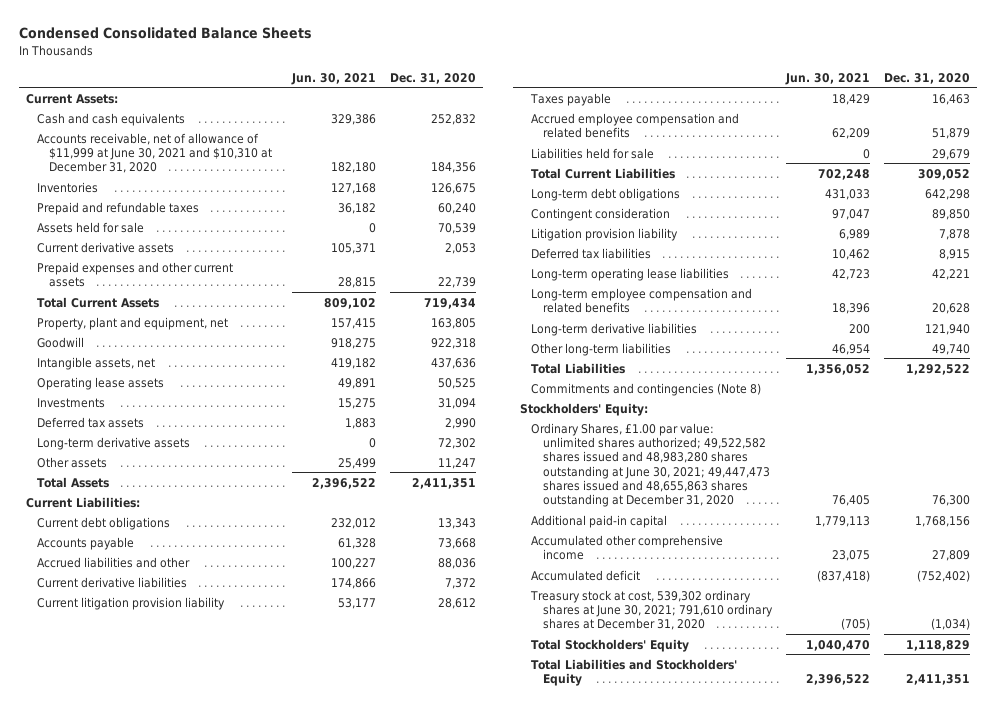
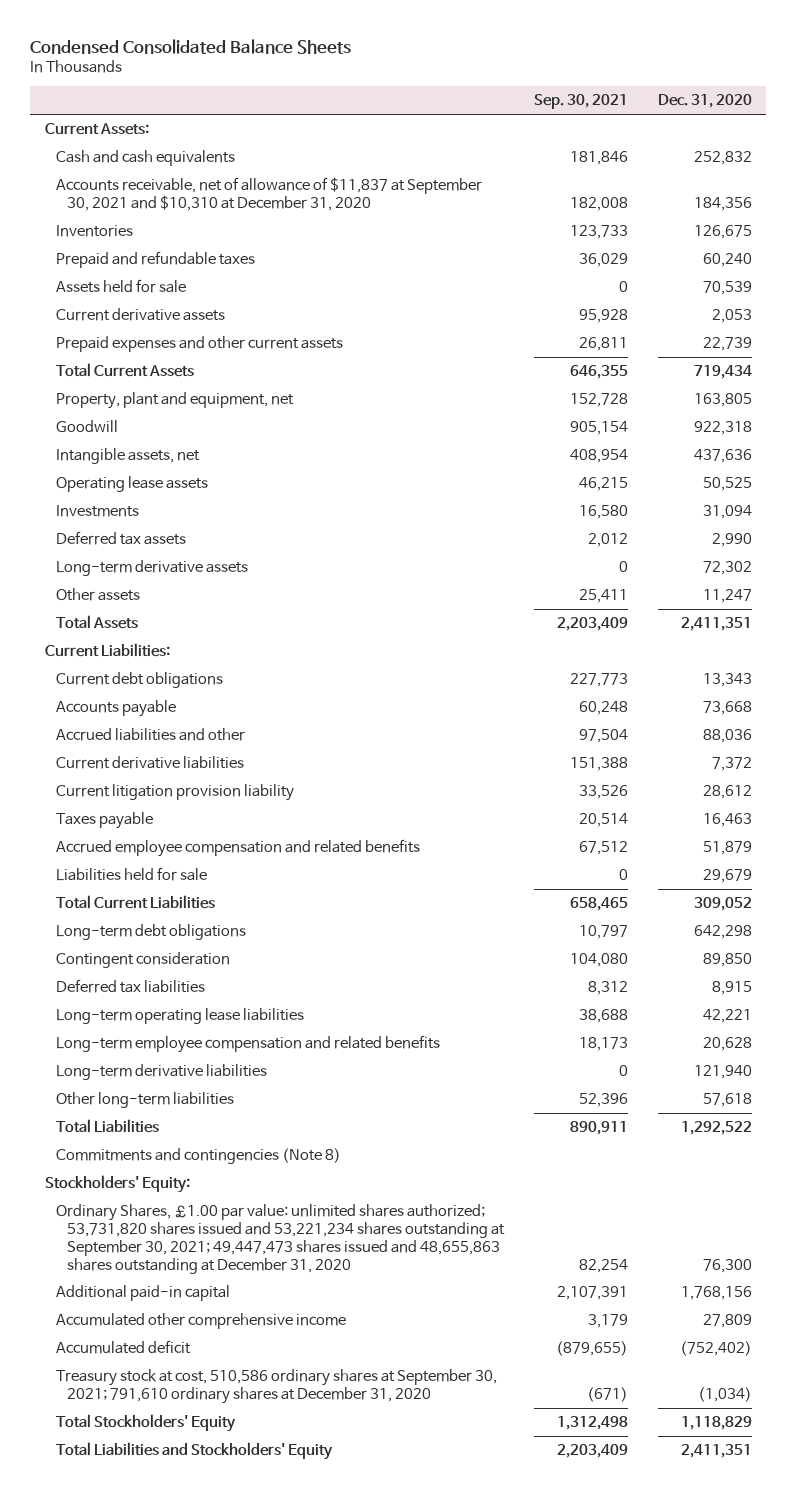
[290,72,376,85] Jun. 30, 2021 -> none
none -> [533,94,628,110] Sep. 30, 2021
[37,132,272,174] Accounts receivable, net of allowance of $11,999 at June 30, 2021 and $10,310 at December 31, 2020 -> [56,177,483,211] Accounts receivable, net of allowance of $11,837 at September 30, 2021 and $10,310 at December 31, 2020
[531,227,679,241] Litigation provision liability -> none
[931,343,970,355] 49,740 -> [702,1093,752,1108] 57,618
[531,422,770,508] Ordinary Shares, £1.00 par value: unlimited shares authorized; 49,522,582 shares issued and 48,983,280 shares outstanding at June 30, 2021; 49,447,473 shares issued and 48,655,863 shares outstanding at December 31, 2020 -> [56,1204,506,1274] Ordinary Shares, £1.00 par value: unlimited shares authorized; 53,731,820 shares issued and 53,221,234 shares outstanding at September 30, 2021; 49,447,473 shares issued and 48,655,863 shares outstanding at December 31, 2020
[530,589,773,631] Treasury stock at cost, 539,302 ordinary shares at June 30, 2021; 791,610 ordinary shares at December 31, 2020 -> [56,1369,498,1404] Treasury stock at cost, 510,586 ordinary shares at September 30, 2021; 791,610 ordinary shares at December 31, 2020

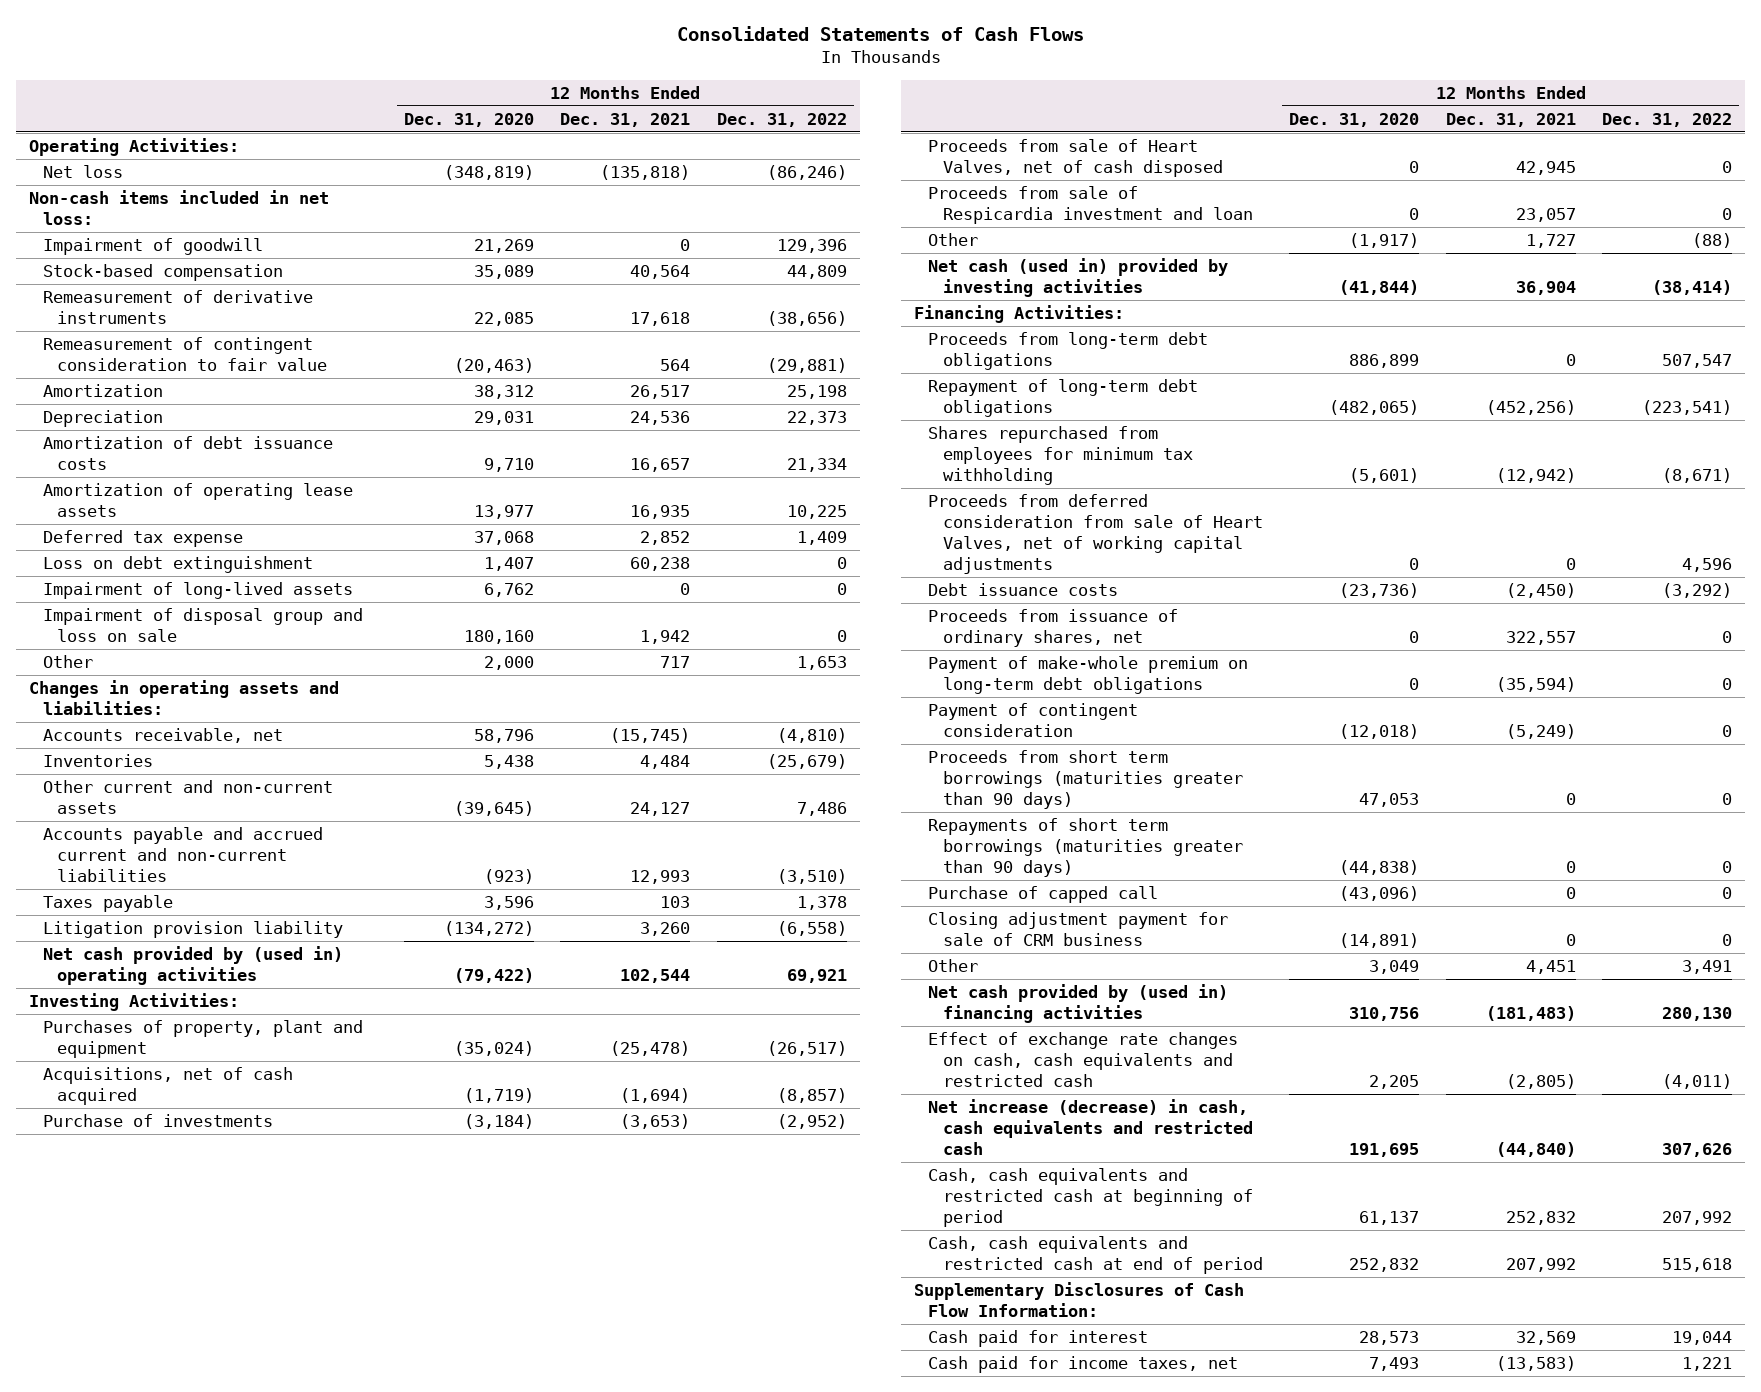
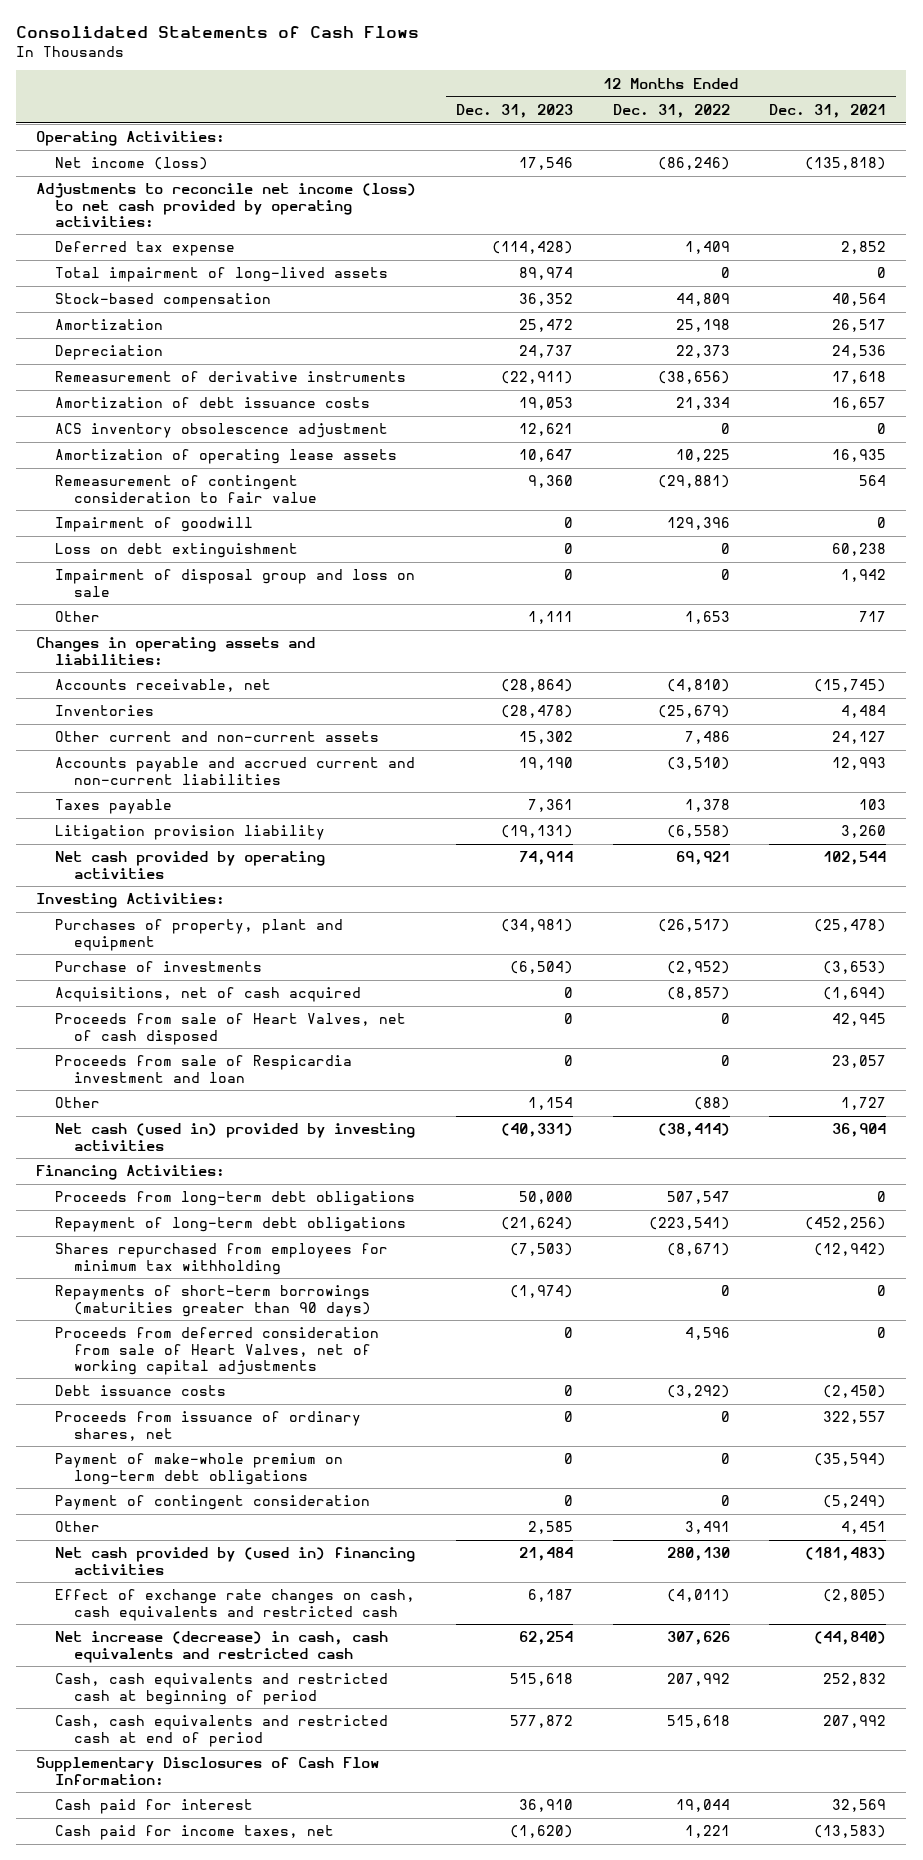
[403,112,534,127] Dec. 31, 2020 -> none
none -> [455,103,573,118] Dec. 31, 2023
[43,164,124,178] Net loss -> [54,157,208,171] Net income (loss)
[29,189,330,226] Non-cash items included in net loss: -> [36,183,417,227] Adjustments to reconcile net income (loss) to net cash provided by operating activities:
[43,529,244,547] Deferred tax expense -> [54,241,235,257] Deferred tax expense
none -> [54,267,388,283] Total impairment of long-lived assets
[43,289,314,325] Remeasurement of derivative instruments -> [54,371,406,383] Remeasurement of derivative instruments
none -> [54,423,388,439] ACS inventory obsolescence adjustment
[43,336,328,372] Remeasurement of contingent consideration to fair value -> [54,475,317,503] Remeasurement of contingent consideration to fair value
[43,237,264,255] Impairment of goodwill -> [54,517,253,533] Impairment of goodwill
[43,581,354,599] Impairment of long-lived assets -> none
[43,945,344,986] Net cash provided by (used in) operating activities -> [54,851,325,879] Net cash provided by operating activities
[43,1066,294,1106] Acquisitions, net of cash acquired -> [54,987,361,1003] Acquisitions, net of cash acquired
none -> [54,1285,371,1317] Repayments of short-term borrowings (maturities greater than 90 days)
[928,749,1243,810] Proceeds from short term borrowings (maturities greater than 90 days) -> none
[928,817,1243,878] Repayments of short term borrowings (maturities greater than 90 days) -> none
[928,885,1159,903] Purchase of capped call -> none
[928,911,1229,947] Closing adjustment payment for sale of CRM business -> none

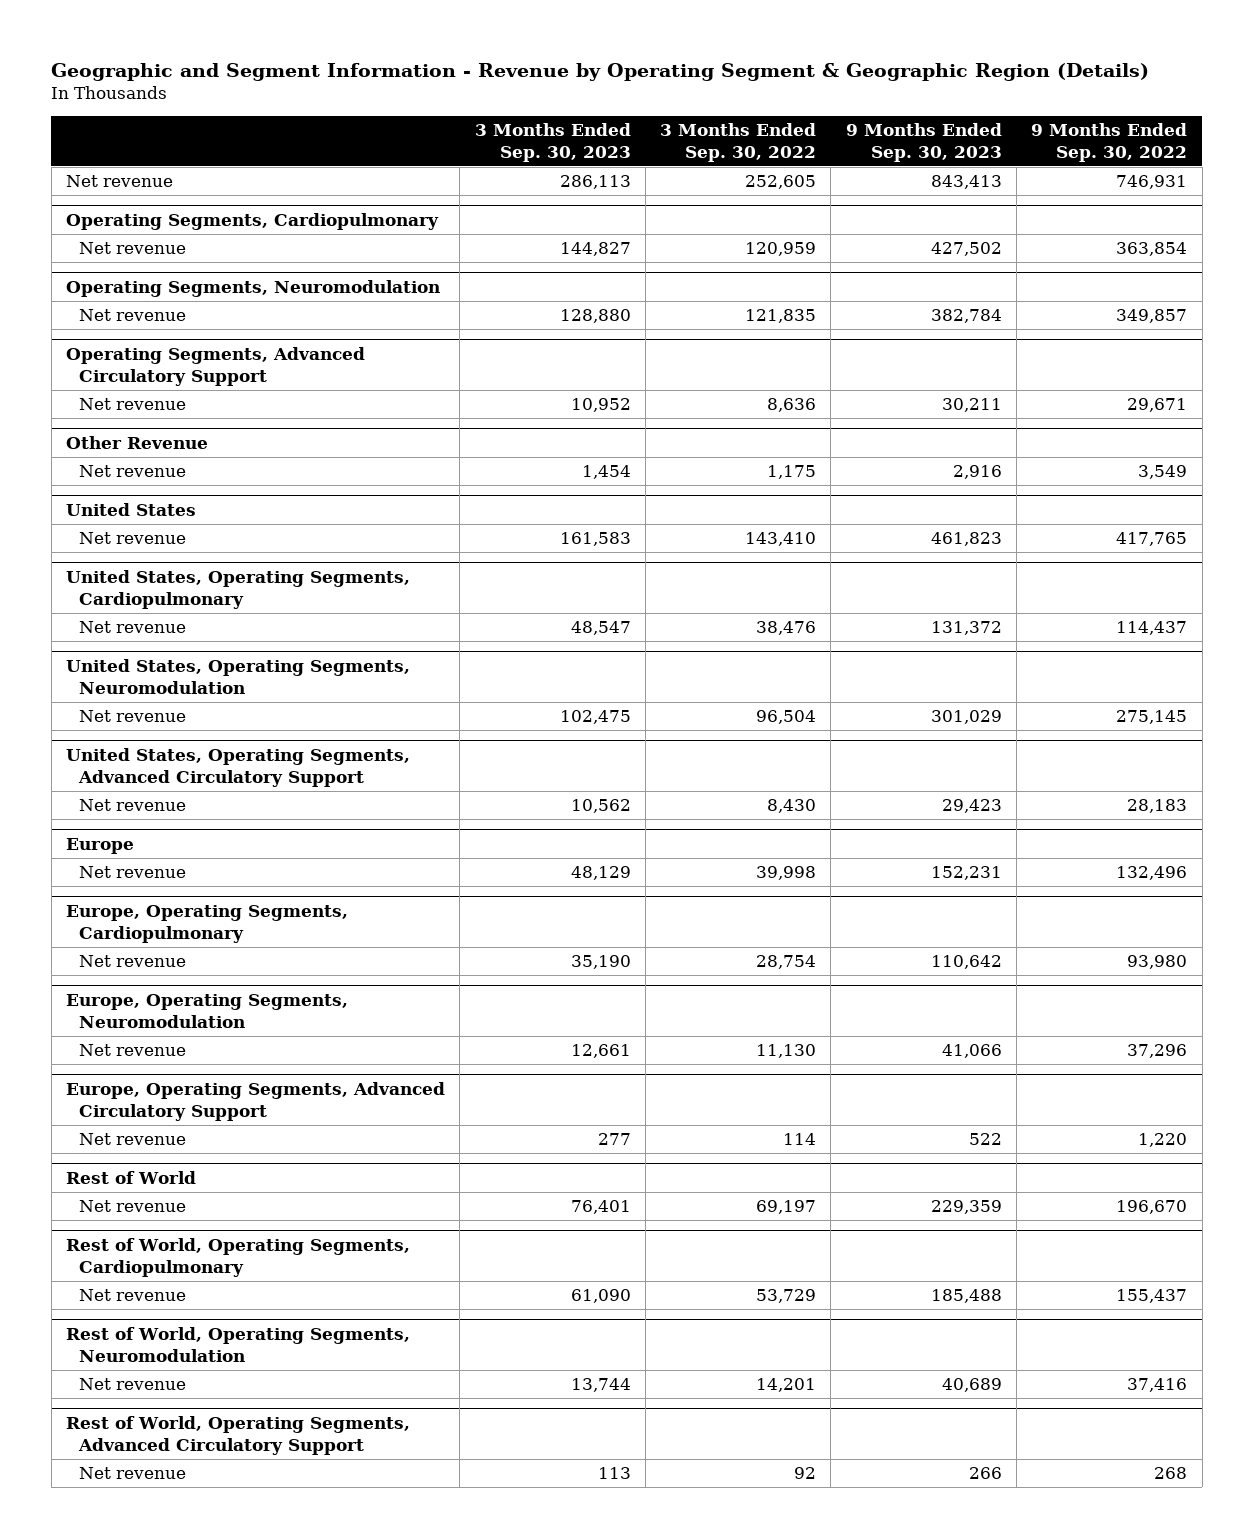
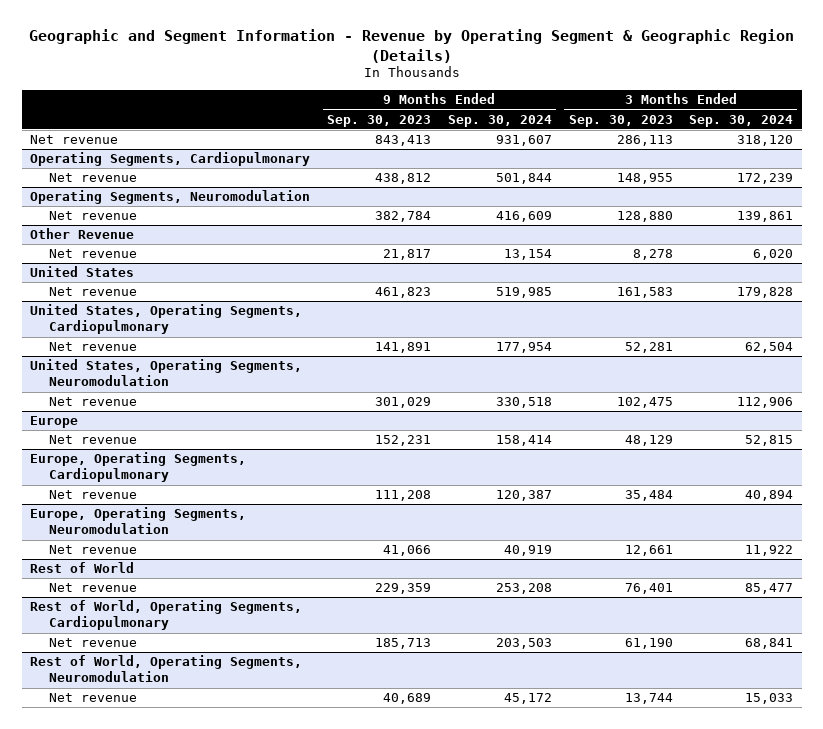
[660,123,817,162] 3 Months Ended Sep. 30, 2022 -> none
[1031,123,1188,162] 9 Months Ended Sep. 30, 2022 -> none
none -> [447,114,552,127] Sep. 30, 2024
none -> [689,114,794,127] Sep. 30, 2024
[559,242,631,257] 144,827 -> [616,173,673,185] 148,955
[930,242,1002,257] 427,502 -> [374,173,431,185] 438,812
[65,347,365,386] Operating Segments, Advanced Circulatory Support -> none
[79,398,187,411] Net revenue -> none
[581,465,631,480] 1,454 -> [632,249,673,261] 8,278
[952,465,1002,480] 2,916 -> [382,249,431,261] 21,817
[570,621,631,636] 48,547 -> [624,342,673,354] 52,281
[930,621,1002,636] 131,372 -> [374,342,431,354] 141,891
[65,748,410,787] United States, Operating Segments, Advanced Circulatory Support -> none
[79,799,187,812] Net revenue -> none
[570,955,631,970] 35,190 -> [624,490,673,502] 35,484
[930,955,1002,970] 110,642 -> [374,490,431,502] 111,208
[65,1082,445,1121] Europe, Operating Segments, Advanced Circulatory Support -> none
[79,1133,187,1146] Net revenue -> none
[570,1289,631,1304] 61,090 -> [624,638,673,650] 61,190
[930,1289,1002,1304] 185,488 -> [374,638,431,650] 185,713
[65,1416,410,1455] Rest of World, Operating Segments, Advanced Circulatory Support -> none
[79,1467,187,1480] Net revenue -> none

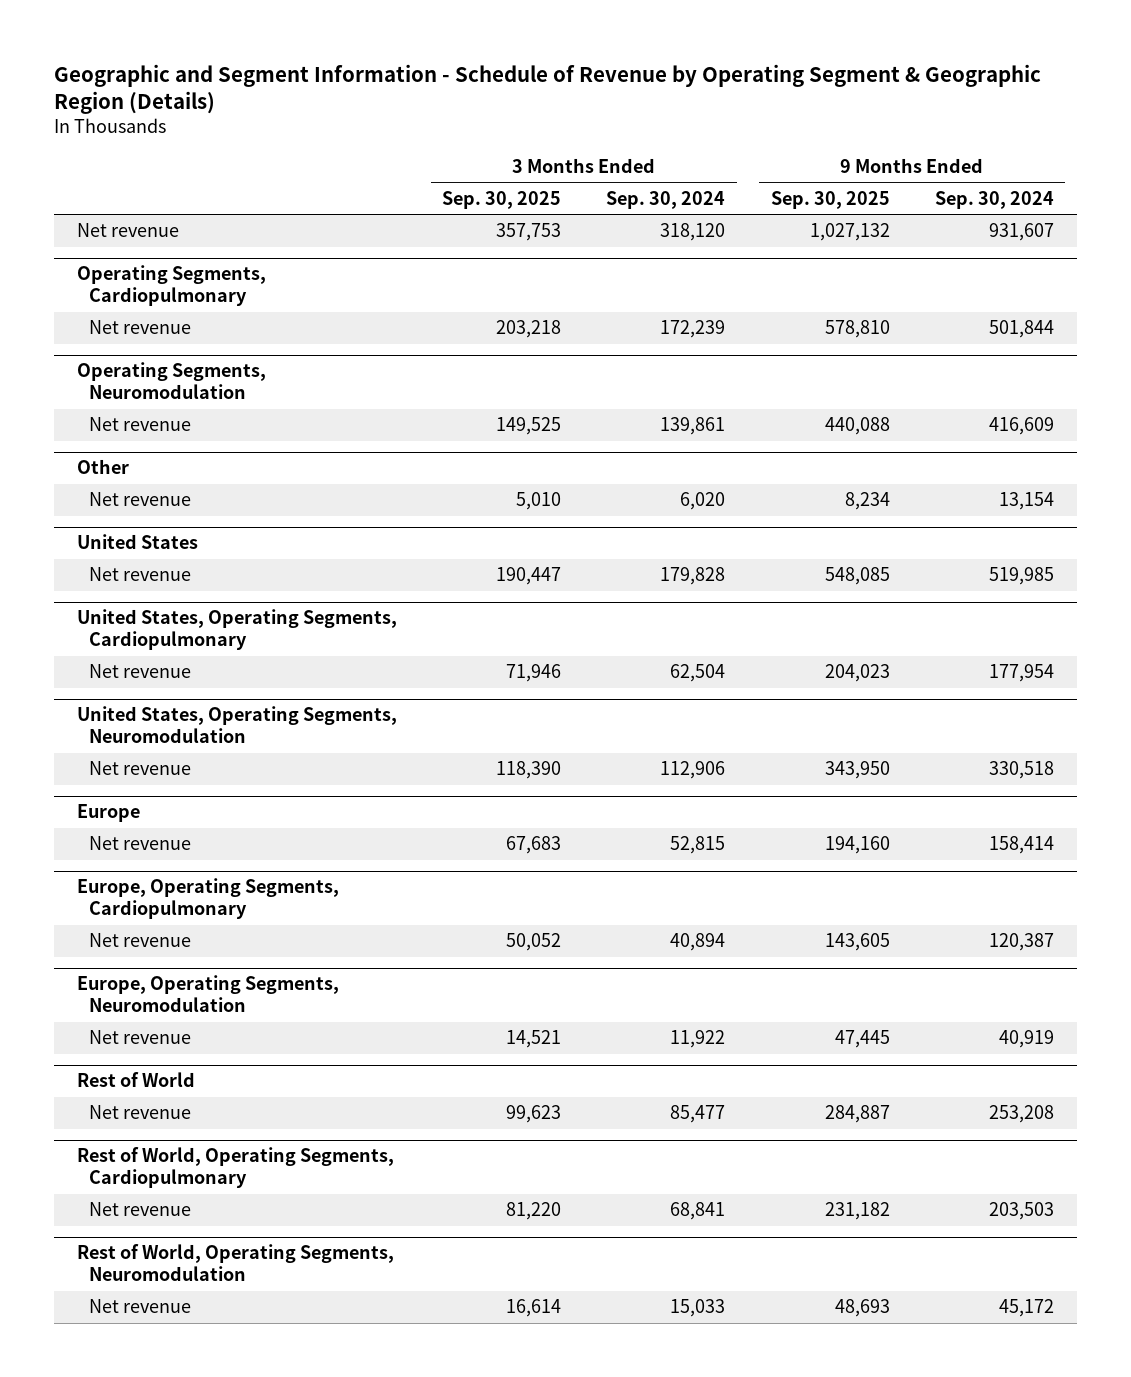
[28,29,794,63] Geographic and Segment Information - Revenue by Operating Segment & Geographic Region (Details) -> [53,63,1041,115] Geographic and Segment Information - Schedule of Revenue by Operating Segment & Geographic Region (Details)
[326,114,431,127] Sep. 30, 2023 -> none
[568,114,673,127] Sep. 30, 2023 -> none
none -> [441,190,561,209] Sep. 30, 2025
none -> [770,190,890,209] Sep. 30, 2025
[30,228,135,240] Other Revenue -> [76,459,129,475] Other

